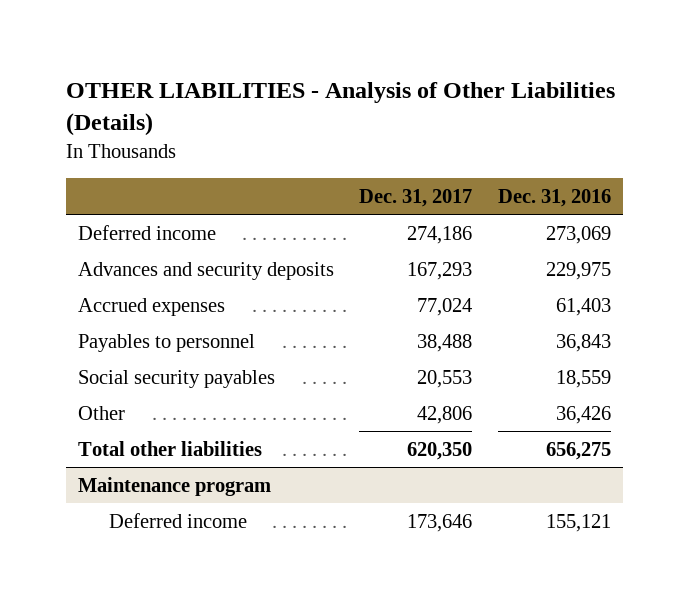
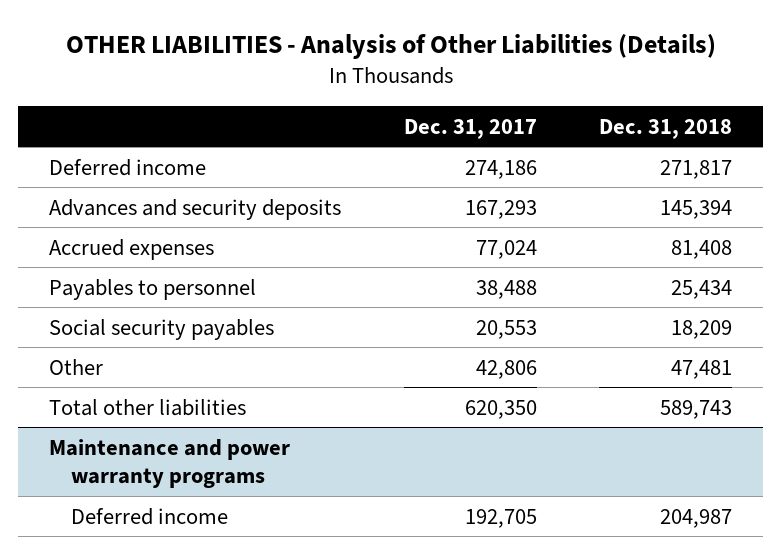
[497,188,611,207] Dec. 31, 2016 -> none
none -> [599,118,733,139] Dec. 31, 2018
[78,476,272,496] Maintenance program -> none
none -> [49,438,291,488] Maintenance and power warranty programs
[407,513,473,532] 173,646 -> [464,508,537,528] 192,705

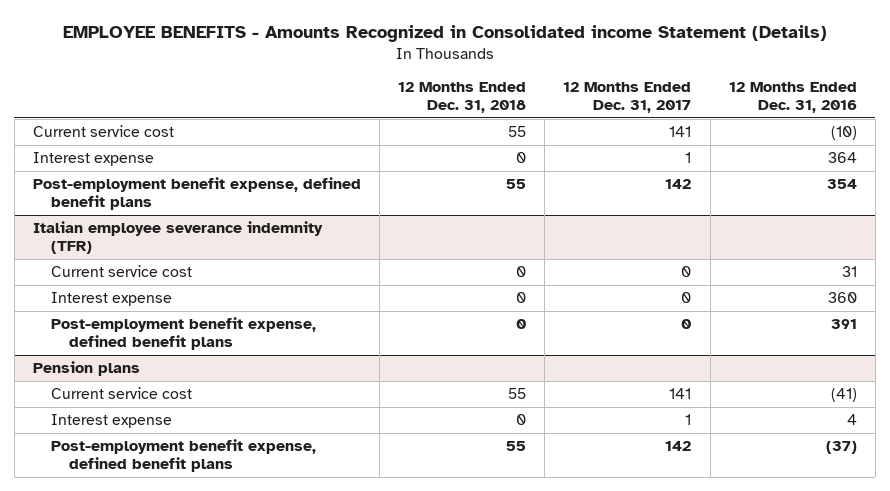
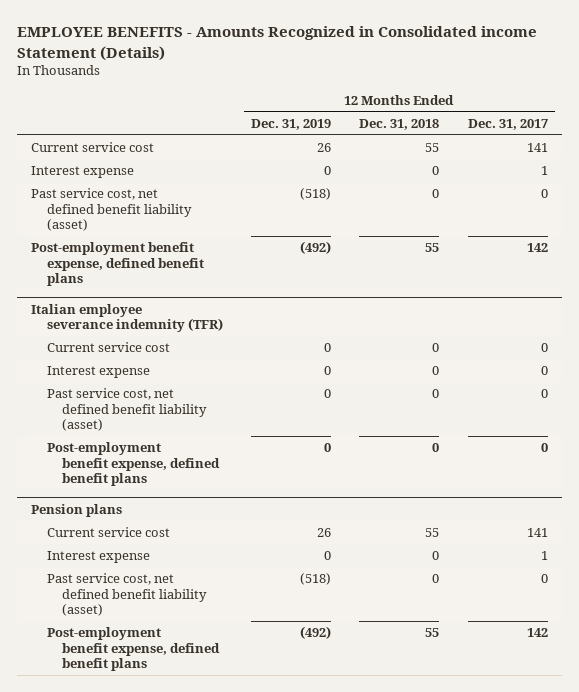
[728,81,857,114] 12 Months Ended Dec. 31, 2016 -> none
none -> [250,118,331,130] Dec. 31, 2019
none -> [30,188,192,232] Past service cost, net defined benefit liability (asset)
none -> [46,388,208,432] Past service cost, net defined benefit liability (asset)
none -> [46,573,208,617] Past service cost, net defined benefit liability (asset)

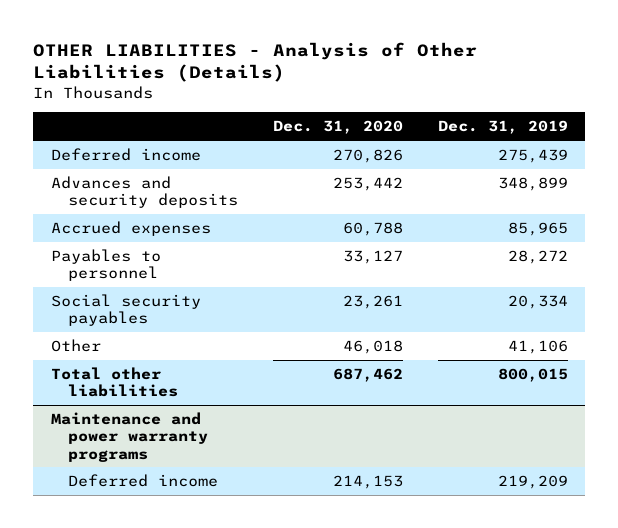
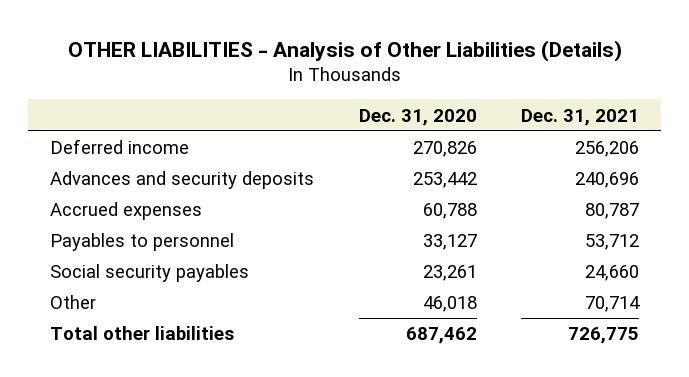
[437,120,568,135] Dec. 31, 2019 -> none
none -> [520,108,639,126] Dec. 31, 2021
[50,411,209,462] Maintenance and power warranty programs -> none
[68,473,219,487] Deferred income -> none

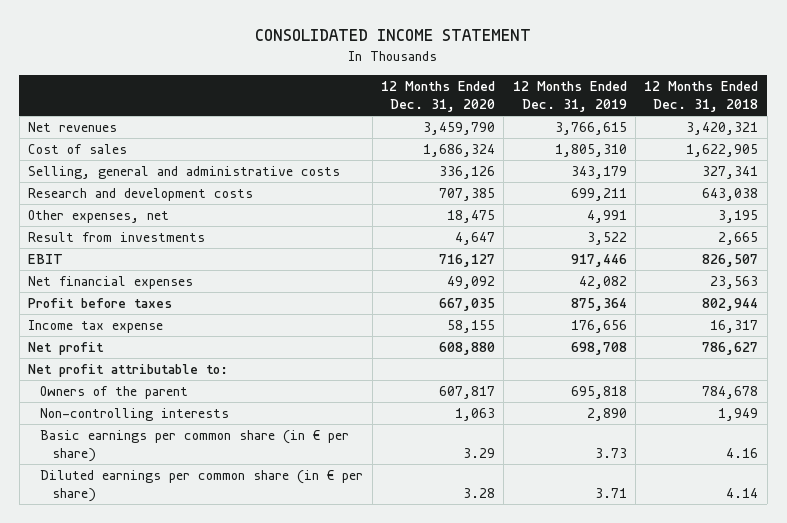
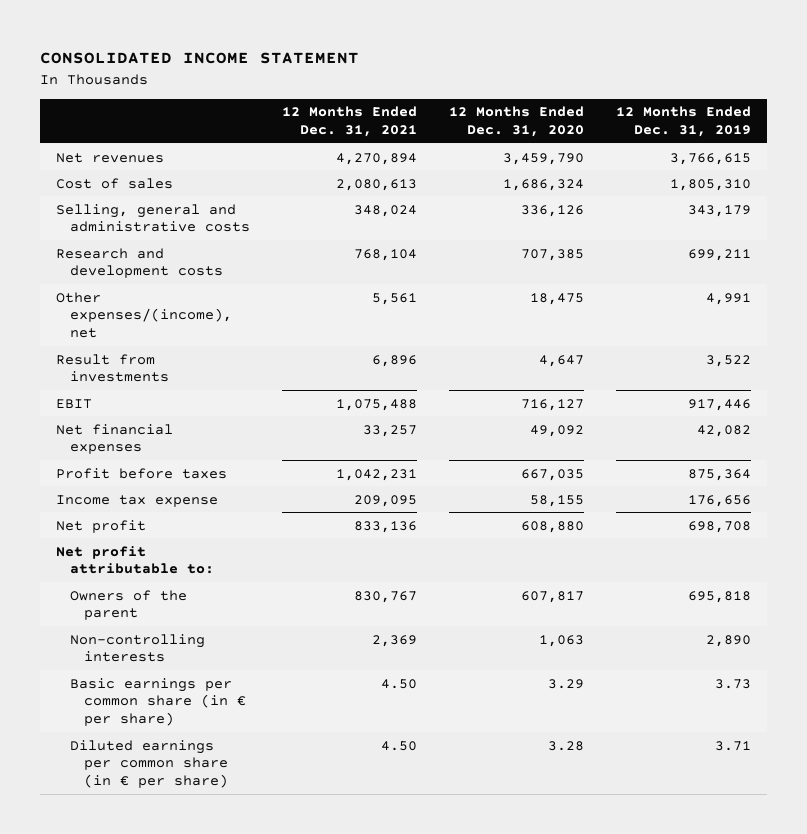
[644,80,759,112] 12 Months Ended Dec. 31, 2018 -> none
none -> [282,106,418,138] 12 Months Ended Dec. 31, 2021
[28,210,170,224] Other expenses, net -> [55,291,232,339] Other expenses/(income), net

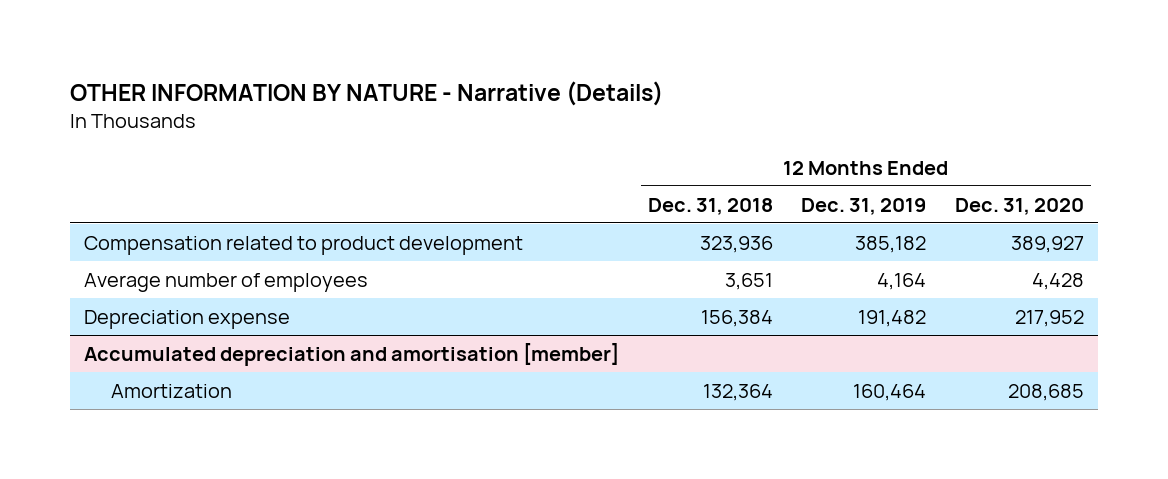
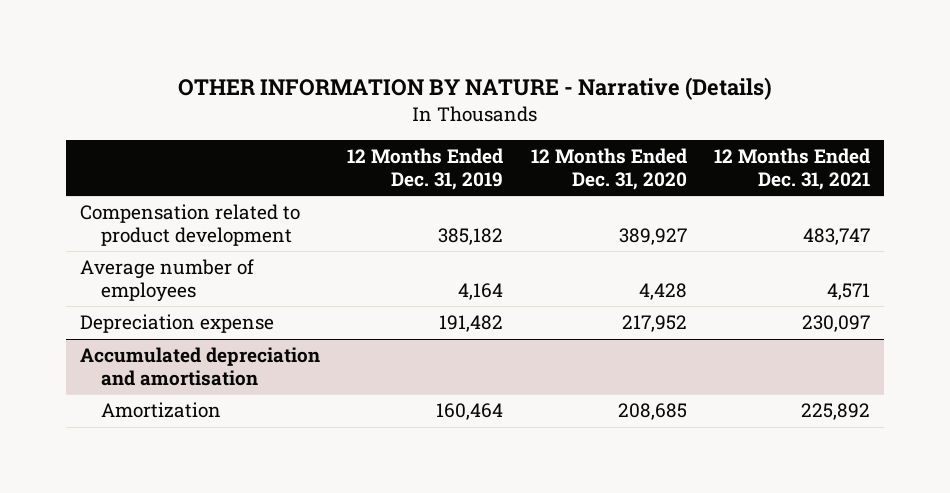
[647,197,773,215] Dec. 31, 2018 -> none
none -> [714,148,871,190] 12 Months Ended Dec. 31, 2021
[84,342,620,366] Accumulated depreciation and amortisation [member] -> [79,347,320,386] Accumulated depreciation and amortisation

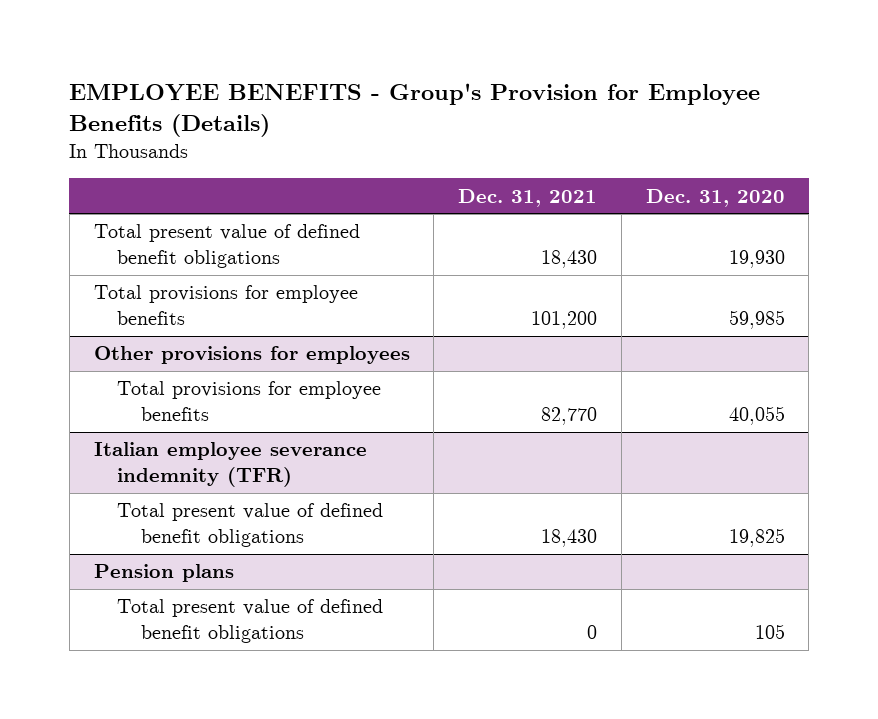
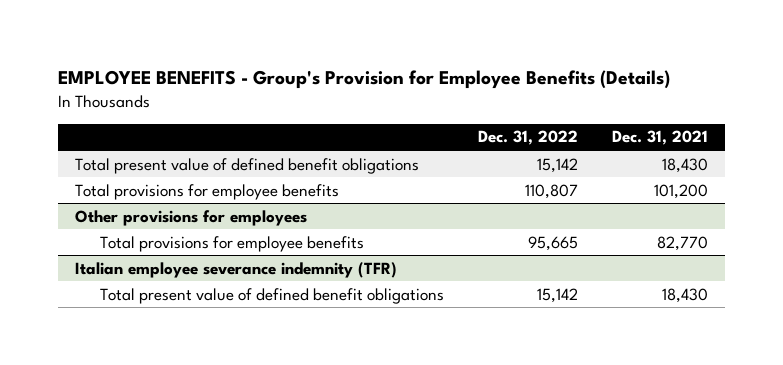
[645,188,785,207] Dec. 31, 2020 -> none
none -> [477,130,578,146] Dec. 31, 2022
[93,564,234,583] Pension plans -> none
[117,599,384,644] Total present value of defined benefit obligations -> none

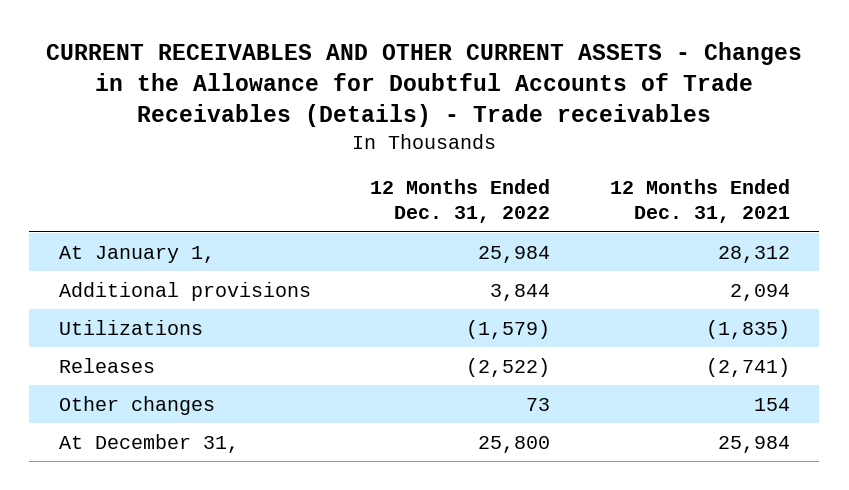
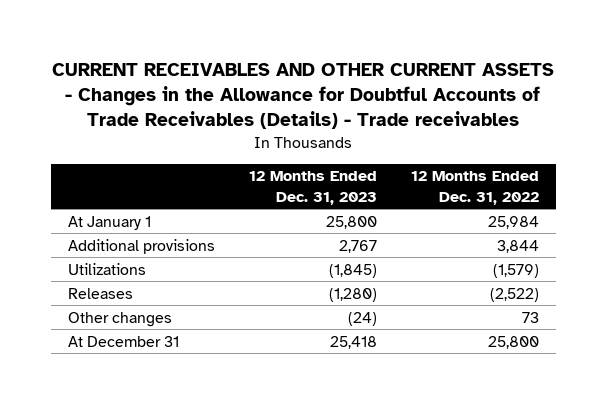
[609,179,790,224] 12 Months Ended Dec. 31, 2021 -> none
none -> [248,171,377,205] 12 Months Ended Dec. 31, 2023
[59,245,216,263] At January 1, -> [67,215,151,230] At January 1
[59,433,240,453] At December 31, -> [67,335,179,347] At December 31

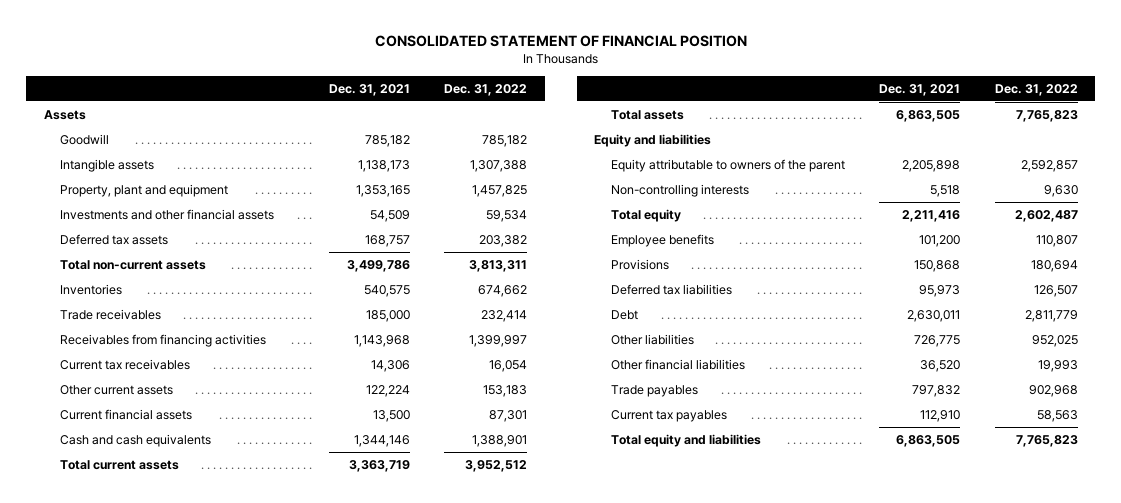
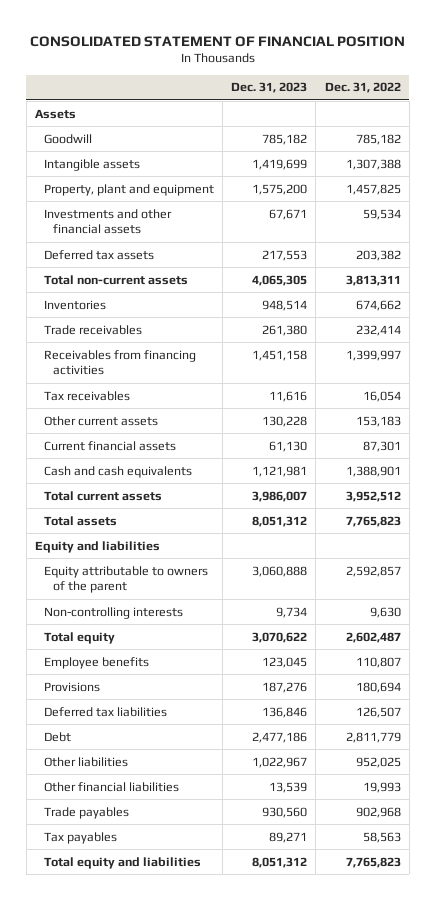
[328,83,410,96] Dec. 31, 2021 -> none
none -> [231,82,308,94] Dec. 31, 2023
[60,358,191,370] Current tax receivables -> [43,390,130,401] Tax receivables
[610,409,727,422] Current tax payables -> [43,831,117,844] Tax payables

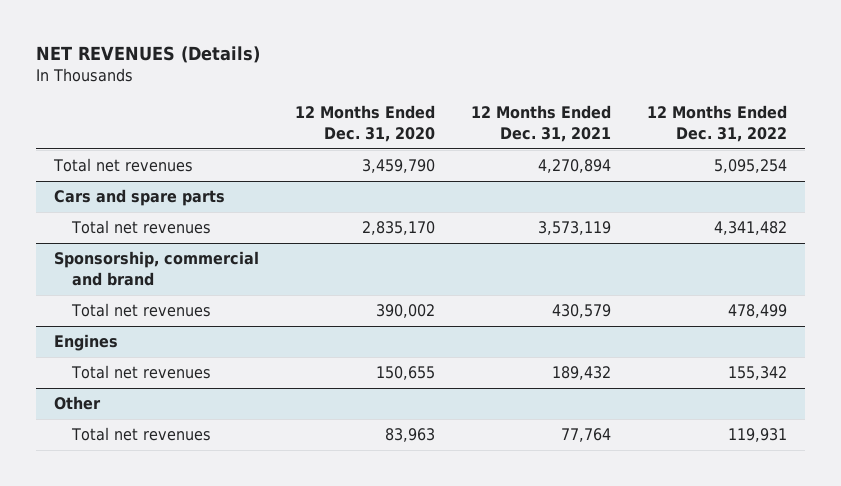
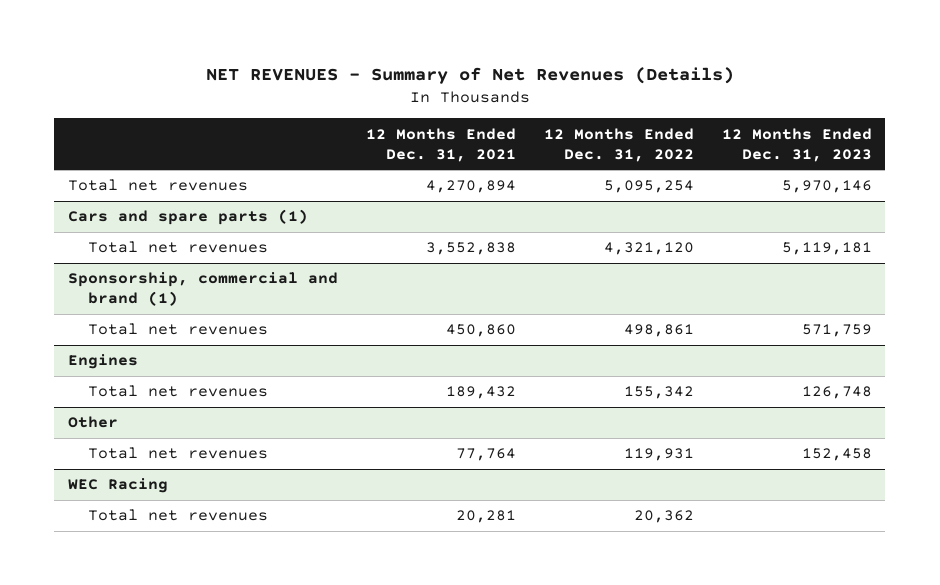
[35,46,260,64] NET REVENUES (Details) -> [205,66,734,84] NET REVENUES - Summary of Net Revenues (Details)
[294,105,435,142] 12 Months Ended Dec. 31, 2020 -> none
none -> [721,127,872,162] 12 Months Ended Dec. 31, 2023
[53,189,225,207] Cars and spare parts -> [68,209,309,226] Cars and spare parts (1)
[537,221,611,236] 3,573,119 -> [425,242,516,256] 3,552,838
[713,221,787,236] 4,341,482 -> [603,242,694,256] 4,321,120
[53,251,259,286] Sponsorship, commercial and brand -> [68,272,339,307] Sponsorship, commercial and brand (1)
[551,304,611,319] 430,579 -> [445,324,516,338] 450,860
[727,304,787,319] 478,499 -> [623,324,694,338] 498,861
none -> [68,478,169,494] WEC Racing
none -> [87,509,268,522] Total net revenues

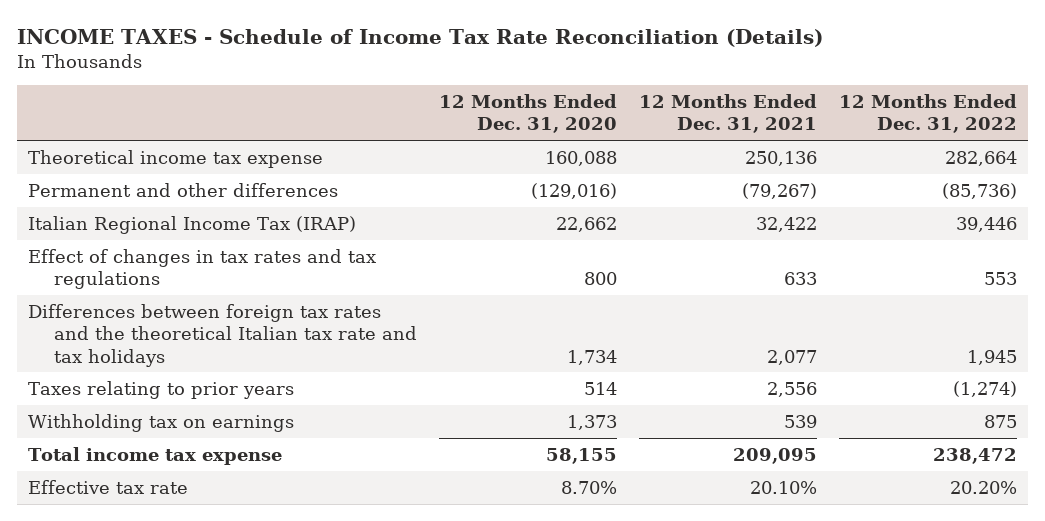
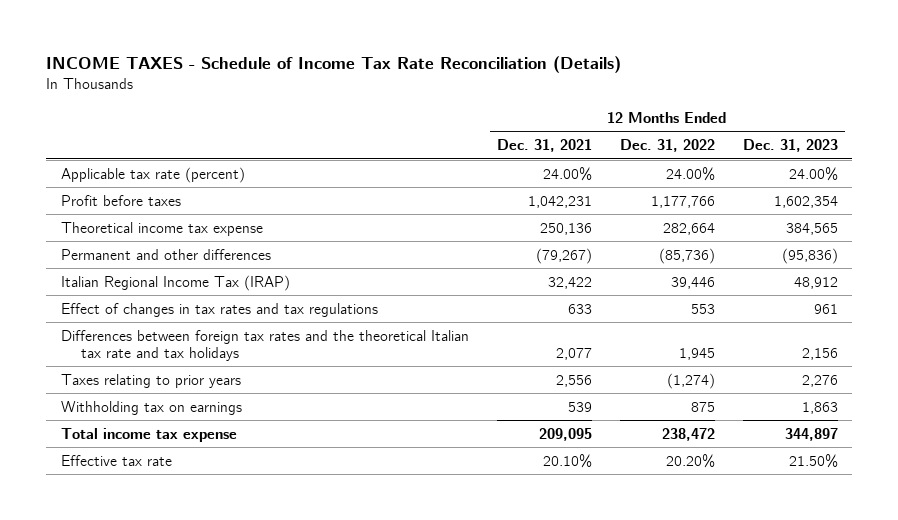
[439,93,618,134] 12 Months Ended Dec. 31, 2020 -> none
none -> [742,139,838,153] Dec. 31, 2023
none -> [60,166,245,183] Applicable tax rate (percent)
none -> [60,194,181,206] Profit before taxes

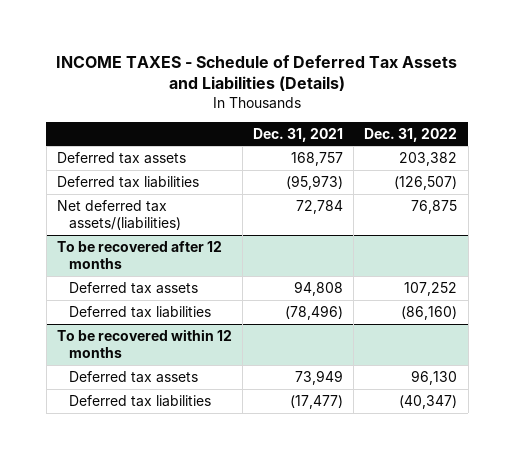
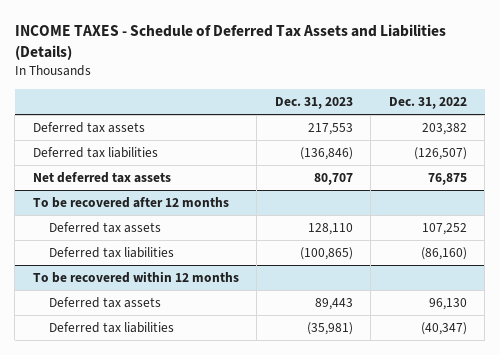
[253,127,344,142] Dec. 31, 2021 -> none
none -> [274,96,353,109] Dec. 31, 2023
[56,199,182,230] Net deferred tax assets/(liabilities) -> [32,172,171,184] Net deferred tax assets

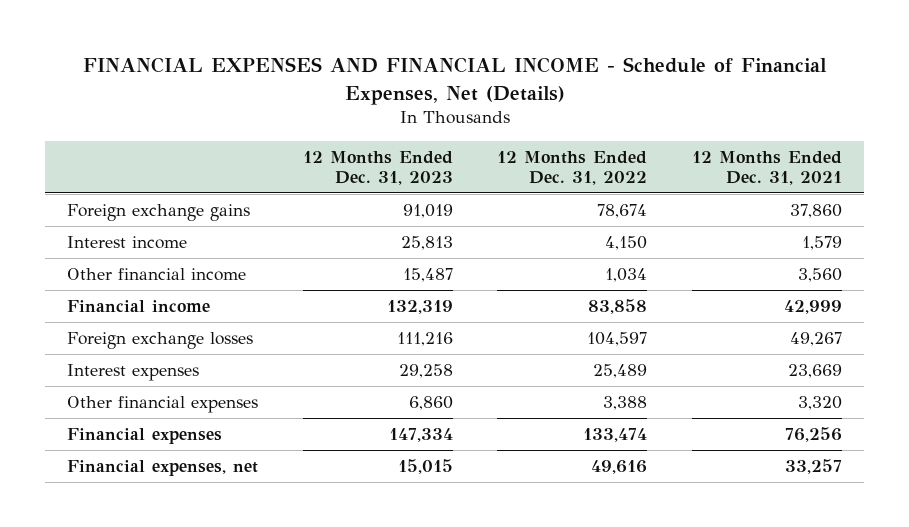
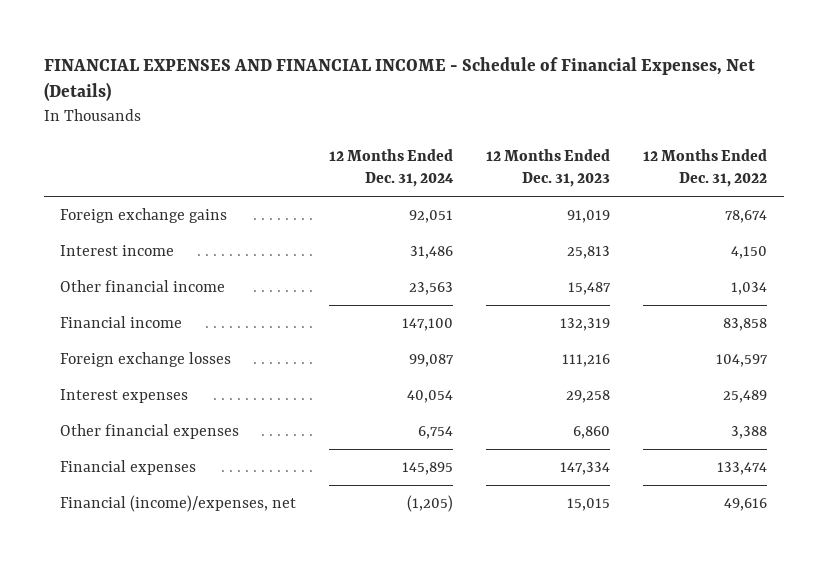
[692,150,843,186] 12 Months Ended Dec. 31, 2021 -> none
none -> [329,148,455,188] 12 Months Ended Dec. 31, 2024
[67,459,259,476] Financial expenses, net -> [60,494,297,512] Financial (income)/expenses, net

